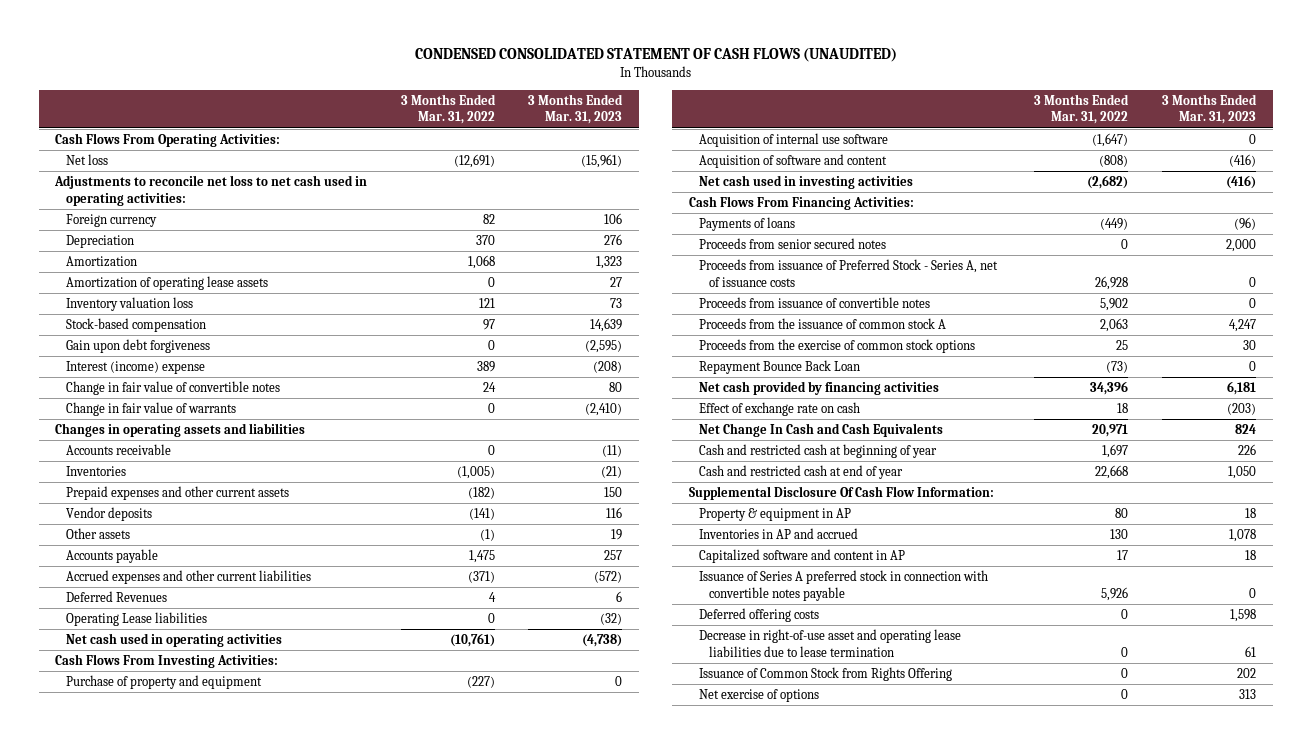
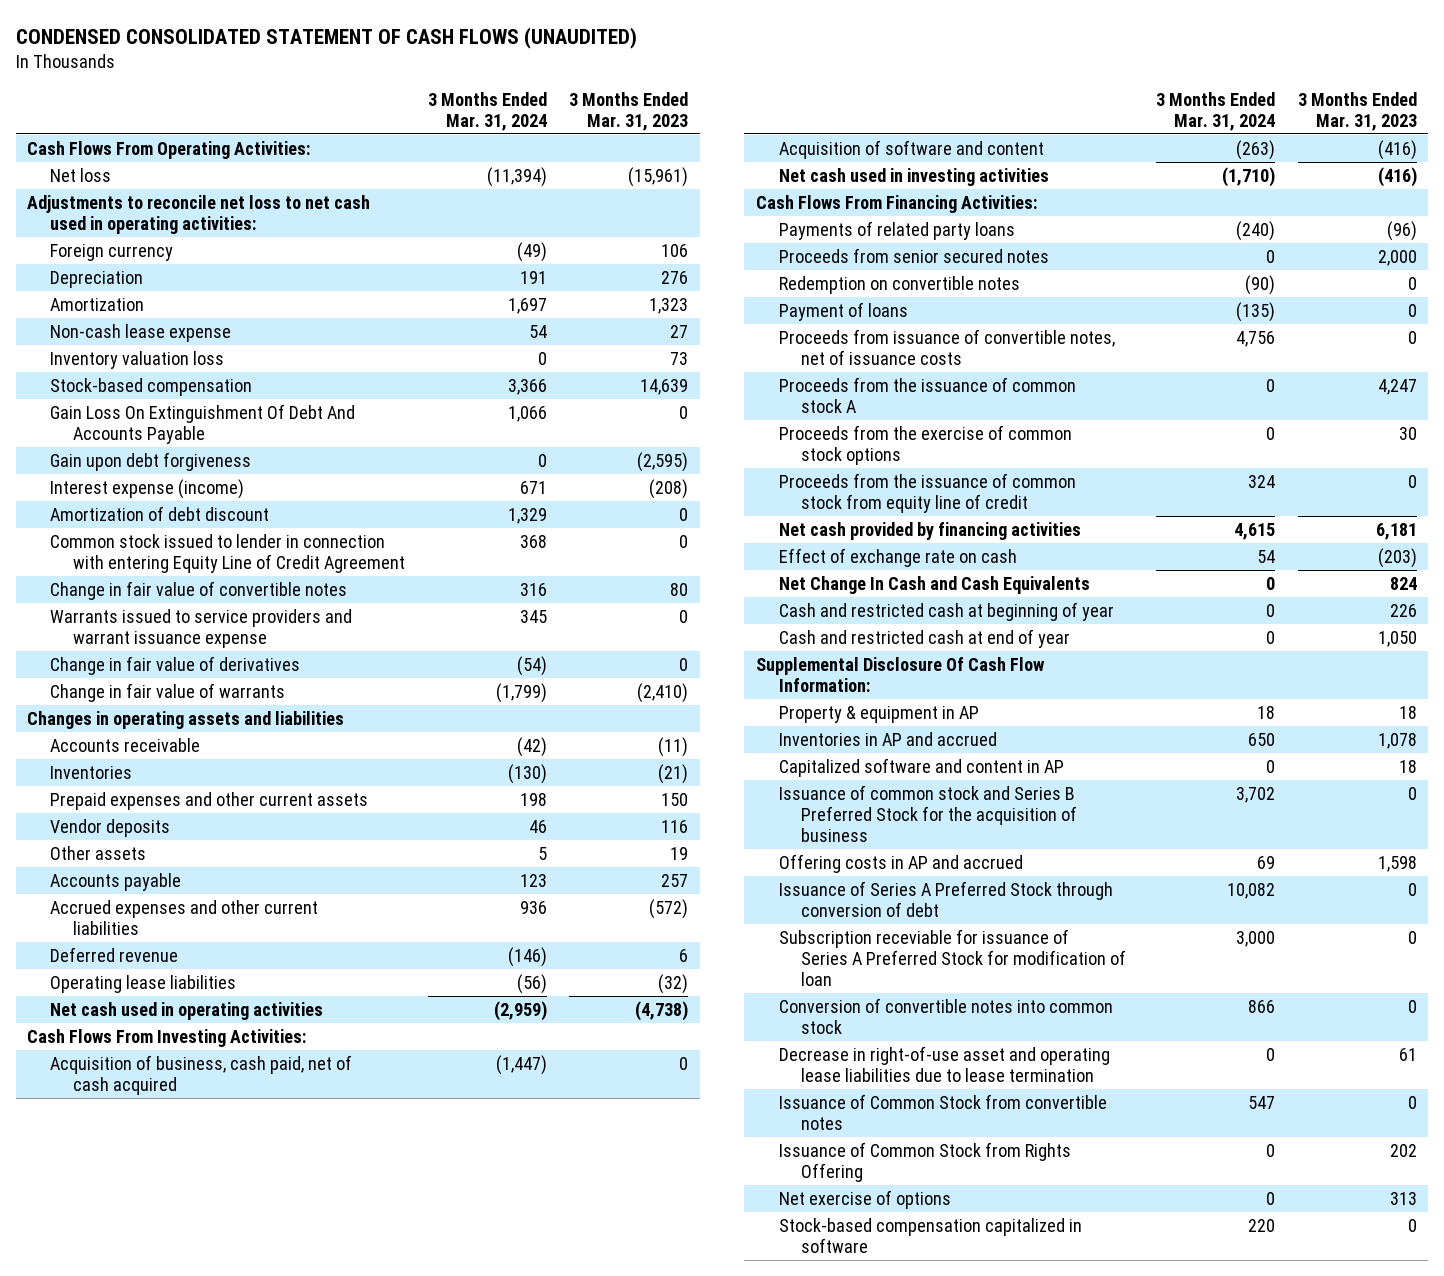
[400,93,496,125] 3 Months Ended Mar. 31, 2022 -> none
none -> [427,91,547,132] 3 Months Ended Mar. 31, 2024
[65,276,268,291] Amortization of operating lease assets -> none
none -> [50,323,232,342] Non-cash lease expense
none -> [50,403,356,444] Gain Loss On Extinguishment Of Debt And Accounts Payable
[65,361,205,375] Interest (income) expense -> [50,478,245,499] Interest expense (income)
none -> [50,505,270,521] Amortization of debt discount
none -> [50,533,406,573] Common stock issued to lender in connection with entering Equity Line of Credit Agreement
none -> [50,608,353,648] Warrants issued to service providers and warrant issuance expense
none -> [50,655,301,675] Change in fair value of derivatives
[65,591,167,603] Deferred Revenues -> [50,946,179,962] Deferred revenue
[65,612,207,627] Operating Lease liabilities -> [50,974,237,993] Operating lease liabilities
[65,675,262,690] Purchase of property and equipment -> none
[698,133,888,148] Acquisition of internal use software -> none
none -> [50,1054,353,1095] Acquisition of business, cash paid, net of cash acquired
[698,217,795,232] Payments of loans -> [778,220,1015,240] Payments of related party loans
[698,259,998,287] Proceeds from issuance of Preferred Stock - Series A, net of issuance costs -> none
none -> [778,275,1020,294] Redemption on convertible notes
none -> [778,301,908,321] Payment of loans
[698,297,930,309] Proceeds from issuance of convertible notes -> [778,328,1115,365] Proceeds from issuance of convertible notes, net of issuance costs
[698,360,860,375] Repayment Bounce Back Loan -> none
none -> [778,472,1076,513] Proceeds from the issuance of common stock from equity line of credit
[698,570,988,601] Issuance of Series A preferred stock in connection with convertible notes payable -> none
none -> [778,784,1078,842] Issuance of common stock and Series B Preferred Stock for the acquisition of business
[698,608,819,623] Deferred offering costs -> [778,853,1023,873] Offering costs in AP and accrued
none -> [778,880,1113,917] Issuance of Series A Preferred Stock through conversion of debt
none -> [778,928,1127,986] Subscription receviable for issuance of Series A Preferred Stock for modification of loan
none -> [778,997,1113,1034] Conversion of convertible notes into common stock
none -> [778,1093,1107,1130] Issuance of Common Stock from convertible notes
none -> [778,1217,1082,1253] Stock-based compensation capitalized in software

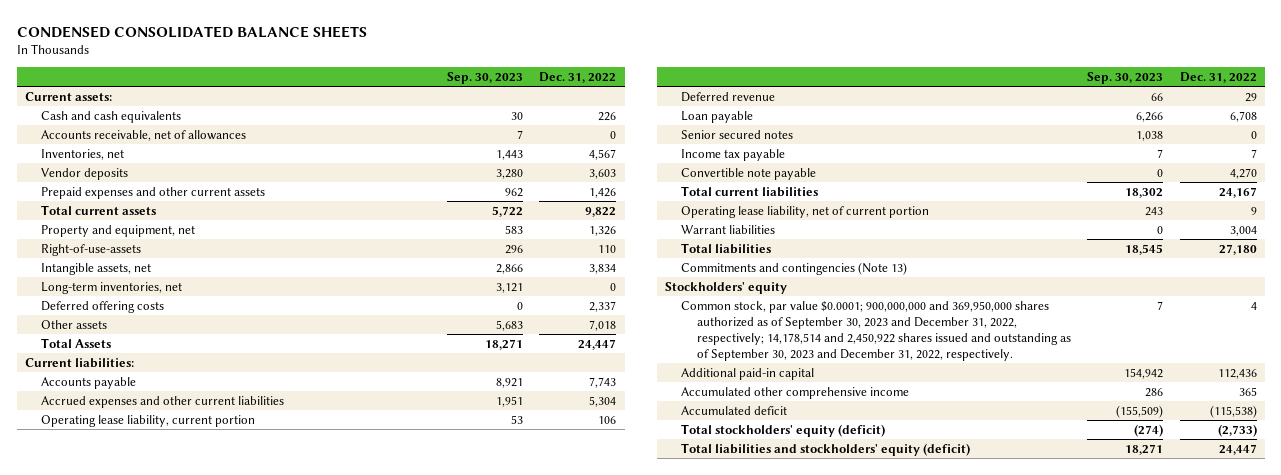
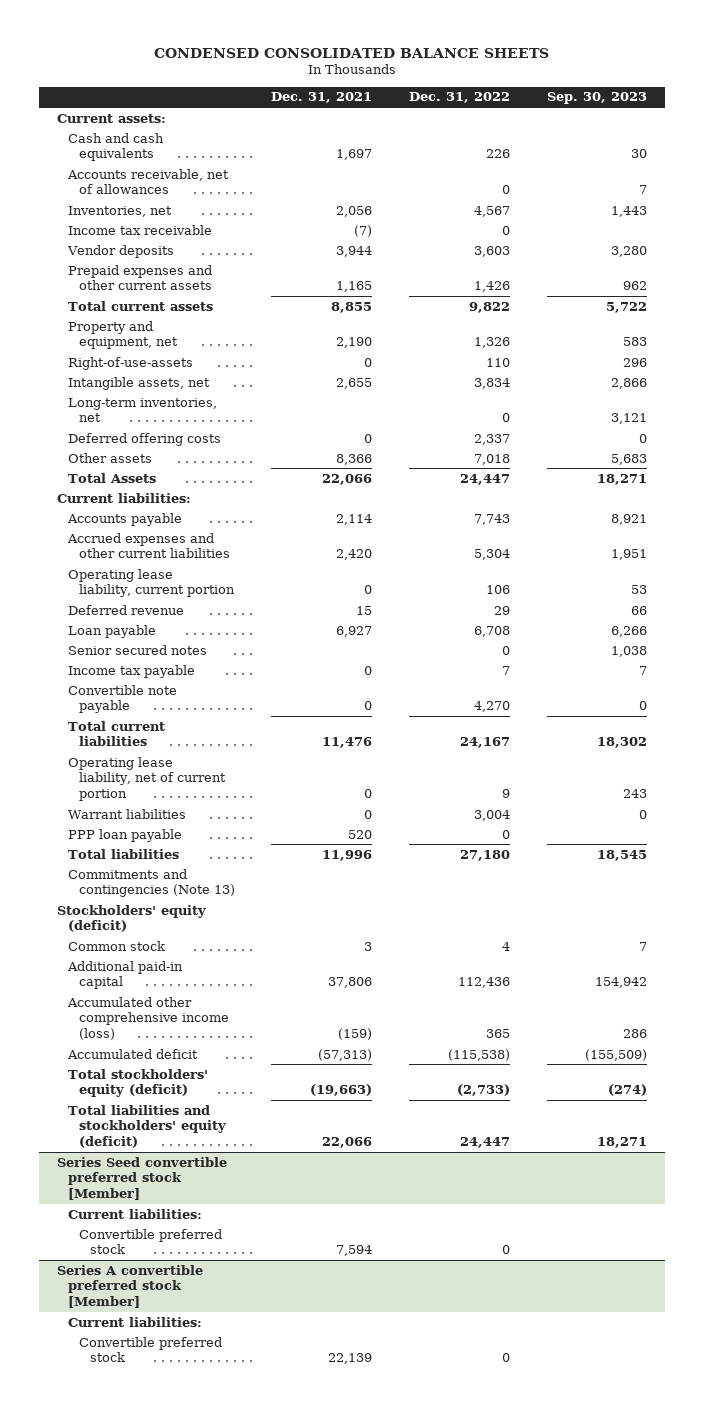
none -> [271,92,373,104] Dec. 31, 2021
none -> [67,224,212,235] Income tax receivable
none -> [67,828,182,842] PPP loan payable
[665,281,788,294] Stockholders' equity -> [56,904,206,933] Stockholders' equity (deficit)
[680,300,1071,361] Common stock, par value $0.0001; 900,000,000 and 369,950,000 shares authorized as of September 30, 2023 and December 31, 2022, respectively; 14,178,514 and 2,450,922 shares issued and outstanding as of September 30, 2023 and December 31, 2022, respectively. -> [67,940,165,951] Common stock
[680,386,909,399] Accumulated other comprehensive income -> [66,996,229,1041] Accumulated other comprehensive income (loss)
none -> [56,1156,227,1201] Series Seed convertible preferred stock [Member]
none -> [67,1208,202,1219] Current liabilities:
none -> [78,1228,222,1255] Convertible preferred stock
none -> [56,1264,203,1309] Series A convertible preferred stock [Member]
none -> [67,1316,202,1327] Current liabilities:
none -> [78,1336,222,1363] Convertible preferred stock

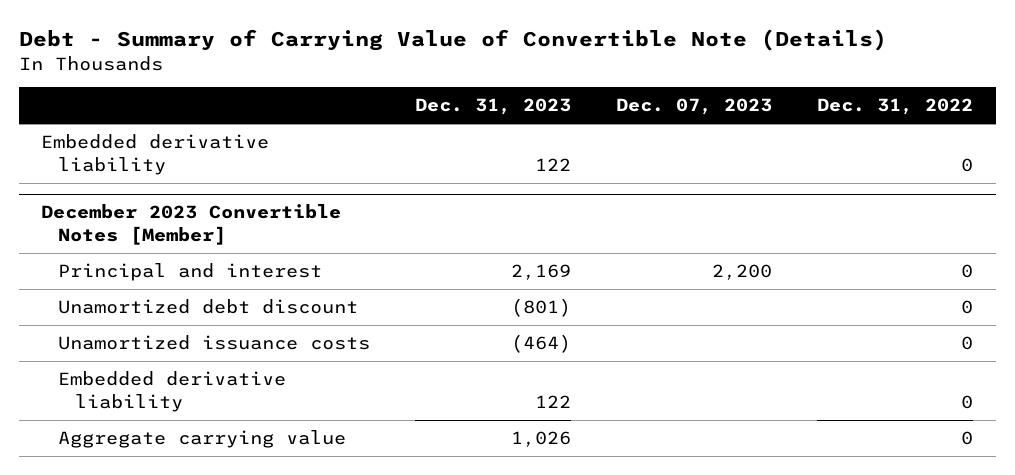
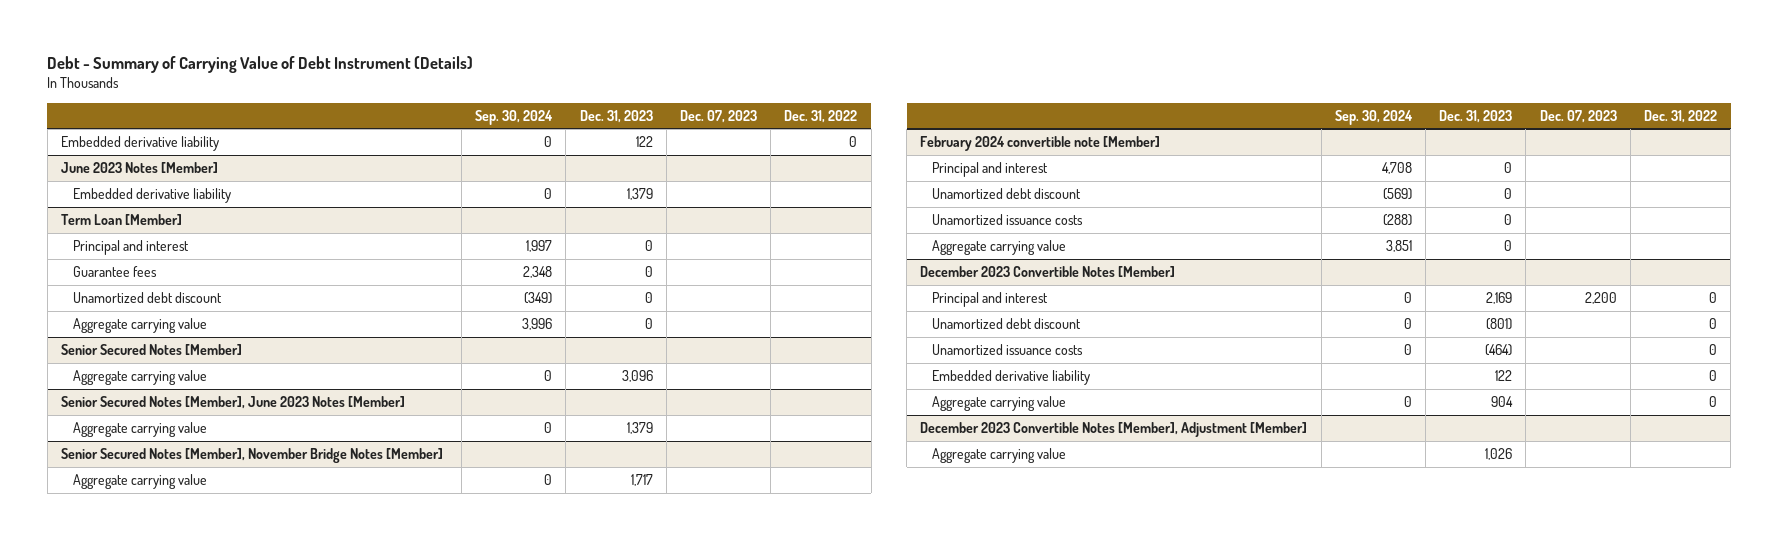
[18,29,887,52] Debt - Summary of Carrying Value of Convertible Note (Details) -> [47,56,474,74] Debt - Summary of Carrying Value of Debt Instrument (Details)
none -> [475,109,554,125] Sep. 30, 2024
none -> [60,162,218,174] June 2023 Notes [Member]
none -> [72,188,231,204] Embedded derivative liability
none -> [60,214,182,226] Term Loan [Member]
none -> [72,240,189,256] Principal and interest
none -> [72,266,157,278] Guarantee fees
none -> [72,292,222,304] Unamortized debt discount
none -> [72,318,207,334] Aggregate carrying value
none -> [60,344,242,356] Senior Secured Notes [Member]
none -> [72,370,207,386] Aggregate carrying value
none -> [60,396,405,410] Senior Secured Notes [Member], June 2023 Notes [Member]
none -> [72,422,207,438] Aggregate carrying value
none -> [60,448,443,464] Senior Secured Notes [Member], November Bridge Notes [Member]
none -> [72,474,207,490] Aggregate carrying value
none -> [920,136,1161,152] February 2024 convertible note [Member]
none -> [932,162,1049,178] Principal and interest
none -> [932,188,1082,200] Unamortized debt discount
none -> [932,214,1084,226] Unamortized issuance costs
none -> [932,240,1067,256] Aggregate carrying value
[511,431,572,448] 1,026 -> [1491,396,1514,408] 904
none -> [920,422,1308,438] December 2023 Convertible Notes [Member], Adjustment [Member]
none -> [932,448,1067,464] Aggregate carrying value

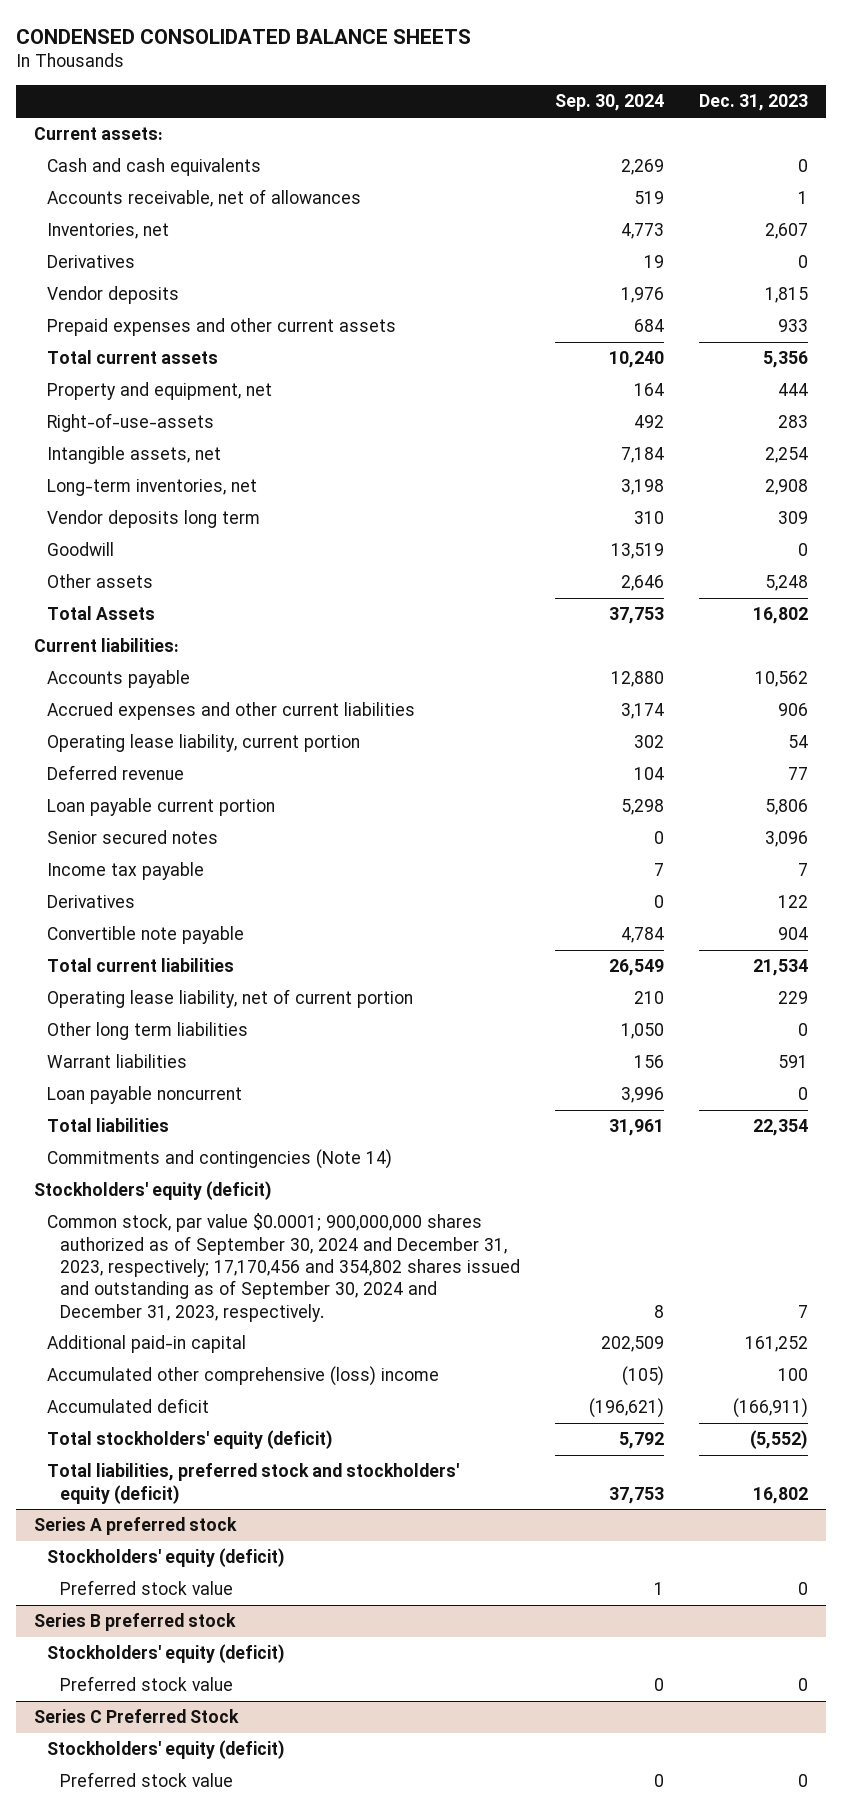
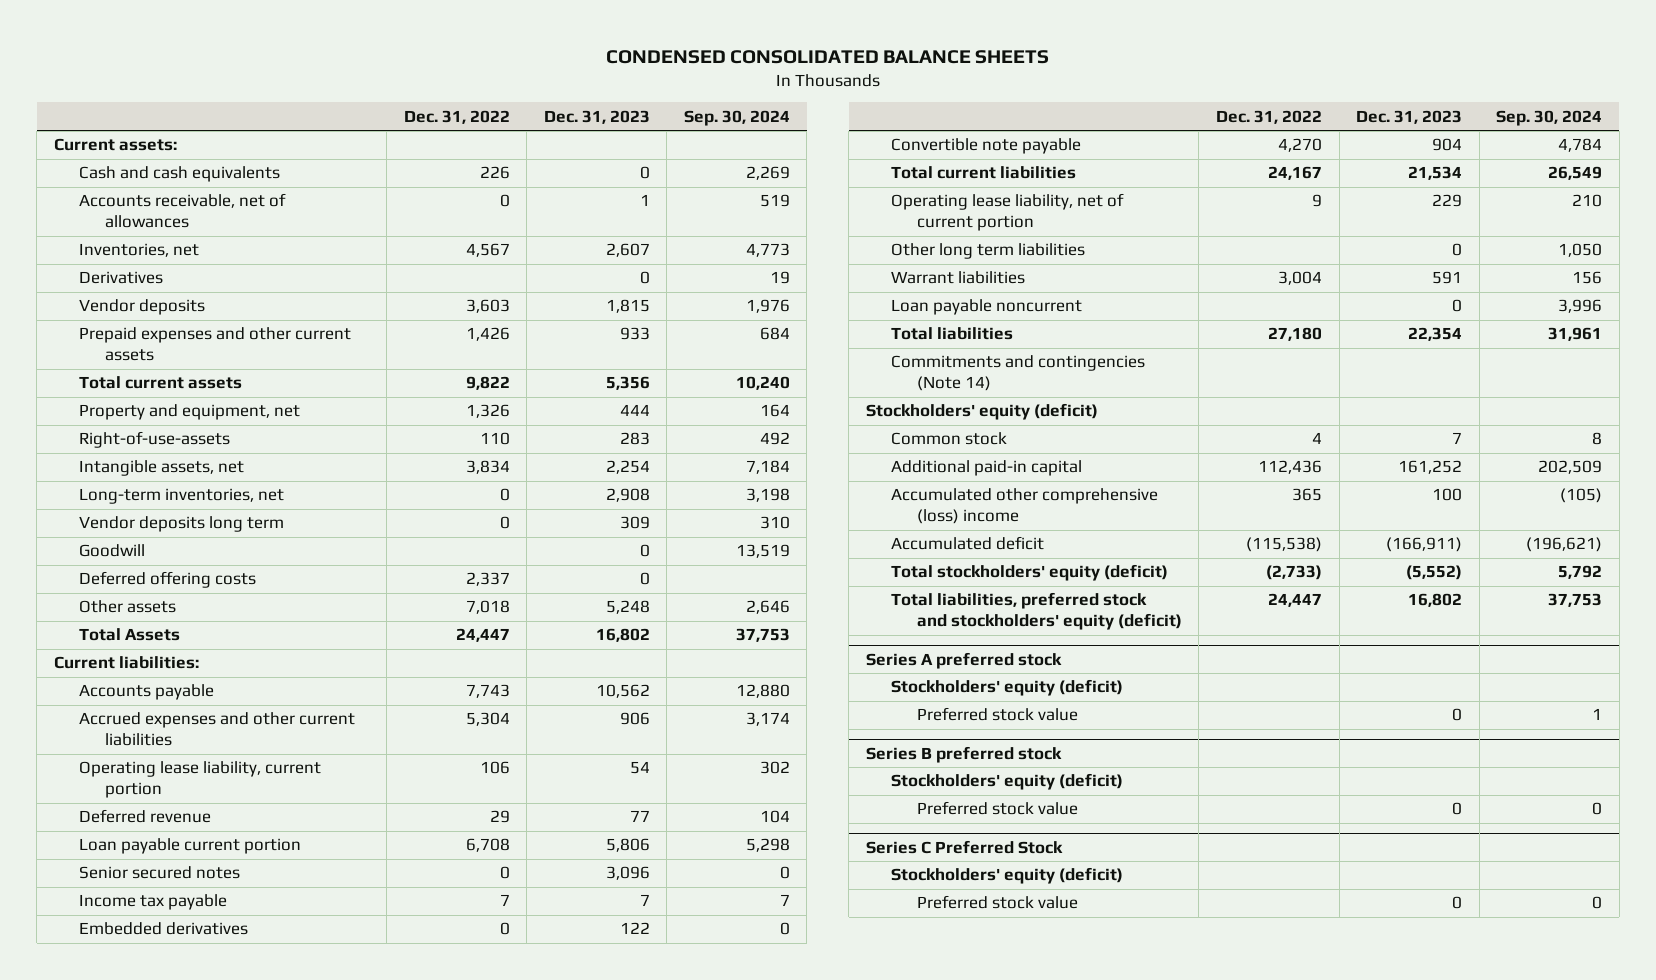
none -> [403,109,510,124] Dec. 31, 2022
none -> [79,571,257,589] Deferred offering costs
[46,895,135,909] Derivatives -> [79,922,249,936] Embedded derivatives
[46,1213,520,1322] Common stock, par value $0.0001; 900,000,000 shares authorized as of September 30, 2024 and December 31, 2023, respectively; 17,170,456 and 354,802 shares issued and outstanding as of September 30, 2024 and December 31, 2023, respectively. -> [891,432,1008,446] Common stock

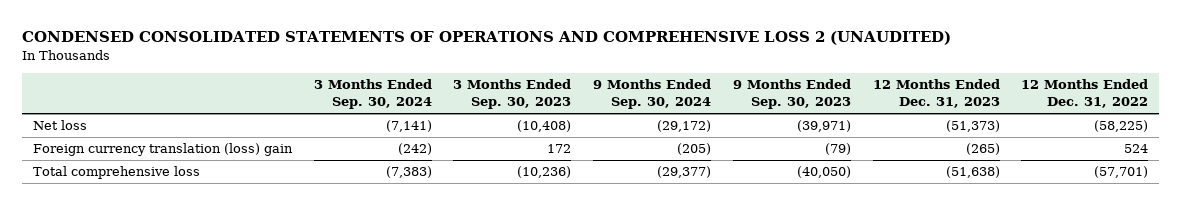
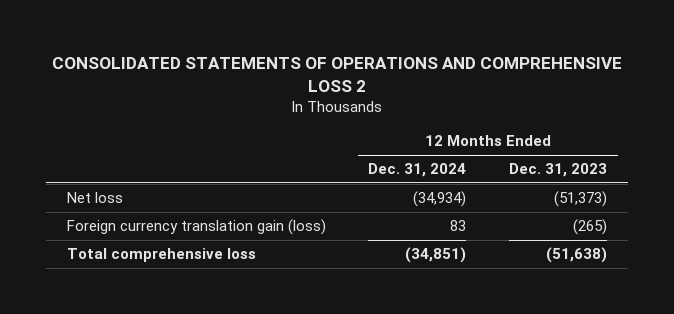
[22,31,952,46] CONDENSED CONSOLIDATED STATEMENTS OF OPERATIONS AND COMPREHENSIVE LOSS 2 (UNAUDITED) -> [51,56,622,93] CONSOLIDATED STATEMENTS OF OPERATIONS AND COMPREHENSIVE LOSS 2
[313,79,432,110] 3 Months Ended Sep. 30, 2024 -> none
[453,79,572,110] 3 Months Ended Sep. 30, 2023 -> none
[593,79,712,110] 9 Months Ended Sep. 30, 2024 -> none
[732,79,851,110] 9 Months Ended Sep. 30, 2023 -> none
[1021,79,1149,109] 12 Months Ended Dec. 31, 2022 -> none
none -> [368,163,467,178] Dec. 31, 2024
[33,143,294,157] Foreign currency translation (loss) gain -> [66,219,326,236] Foreign currency translation gain (loss)

